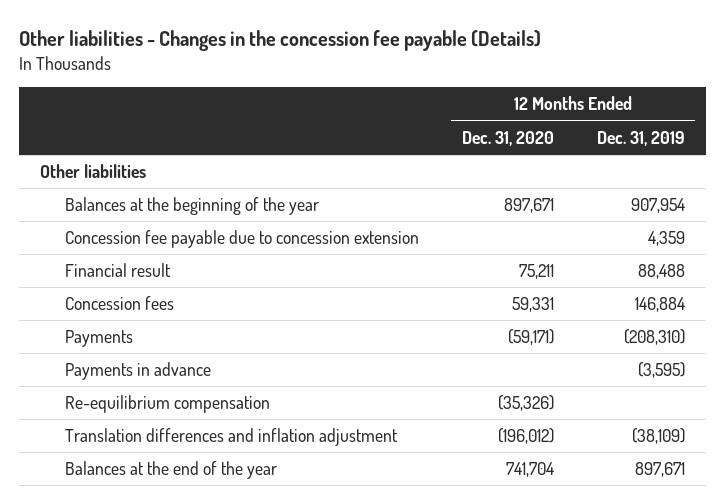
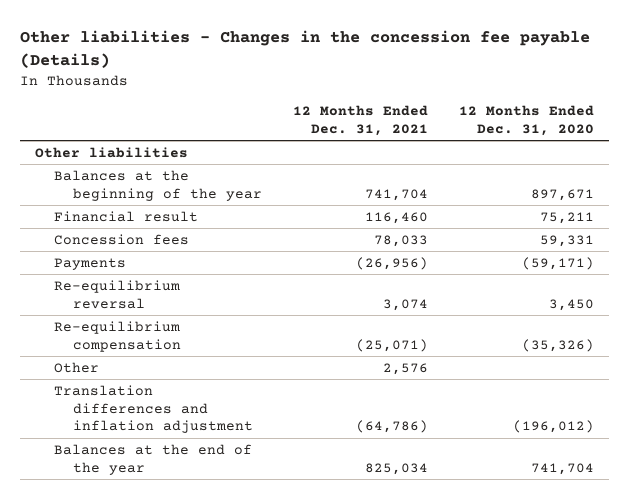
[596,130,685,146] Dec. 31, 2019 -> none
none -> [293,105,429,137] 12 Months Ended Dec. 31, 2021
[65,230,420,249] Concession fee payable due to concession extension -> none
[65,362,212,381] Payments in advance -> none
none -> [54,279,181,309] Re-equilibrium reversal
none -> [54,361,100,373] Other

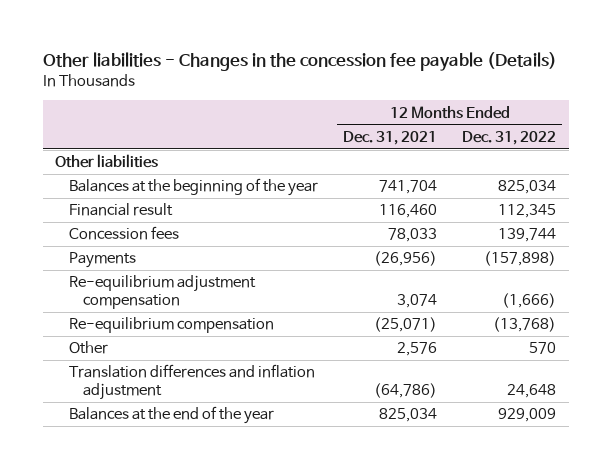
[458,105,594,137] 12 Months Ended Dec. 31, 2020 -> none
none -> [462,131,557,146] Dec. 31, 2022
[54,279,181,309] Re-equilibrium reversal -> [69,275,257,309] Re-equilibrium adjustment compensation

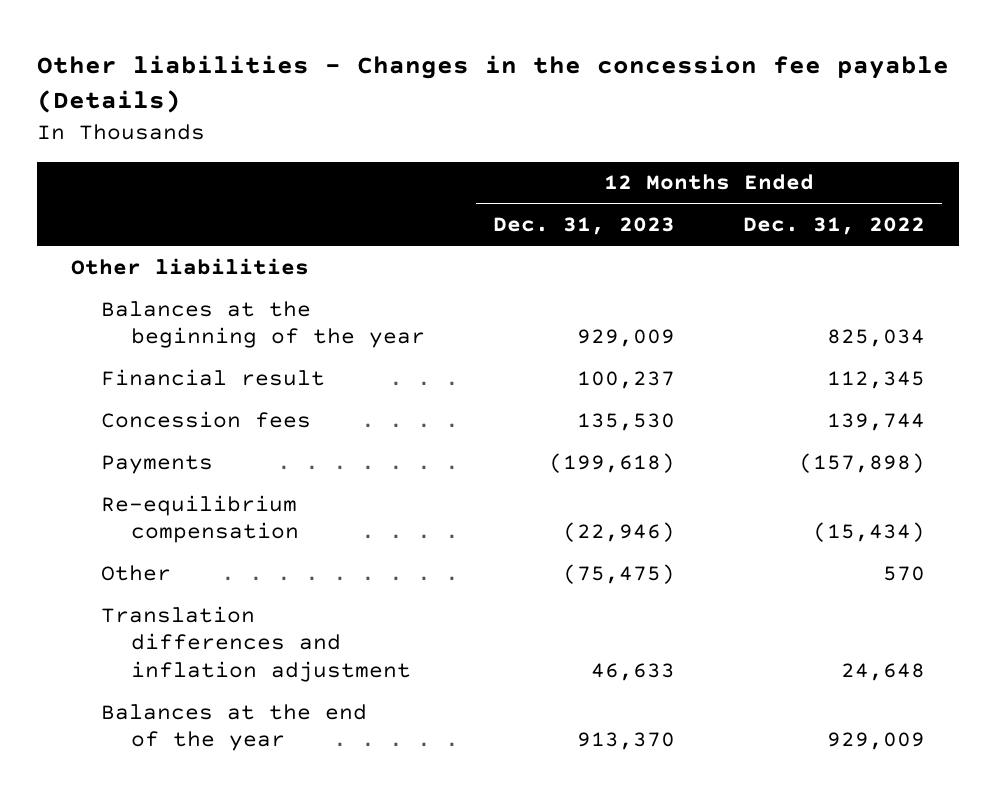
[343,131,438,146] Dec. 31, 2021 -> none
none -> [492,217,675,236] Dec. 31, 2023
[69,275,257,309] Re-equilibrium adjustment compensation -> none
[493,317,557,333] (13,768) -> [812,522,925,543] (15,434)

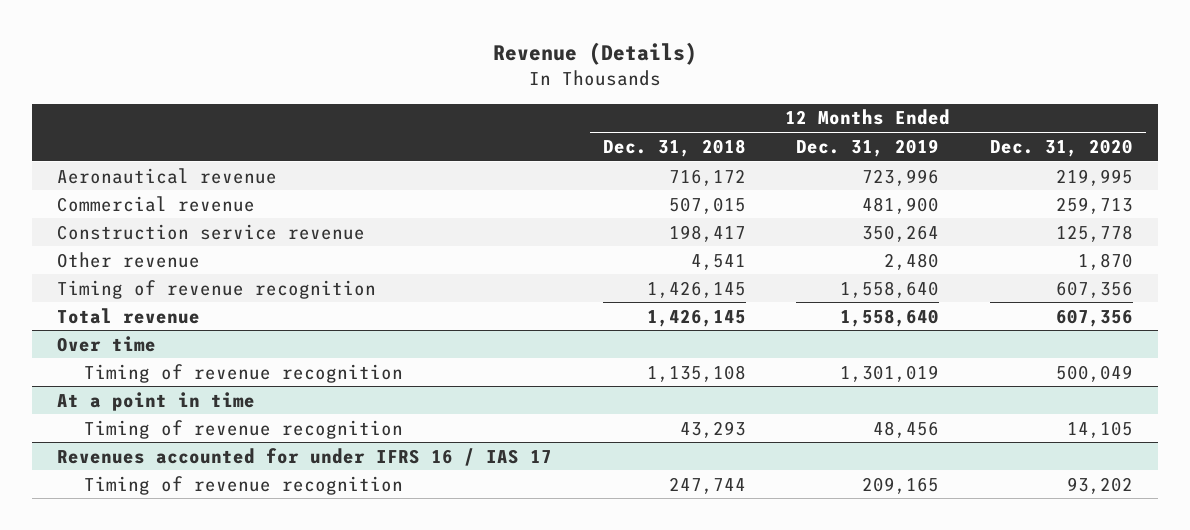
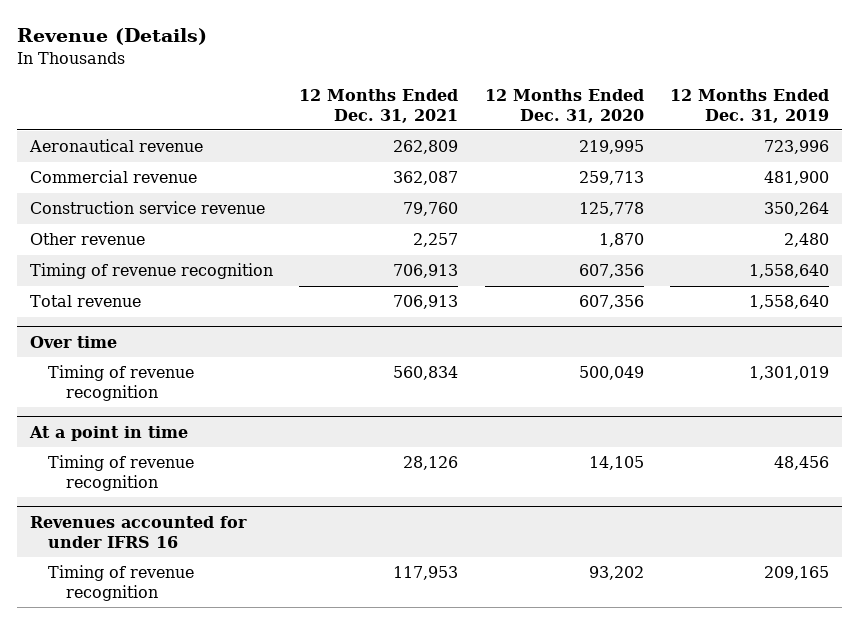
[602,138,746,157] Dec. 31, 2018 -> none
none -> [299,89,459,123] 12 Months Ended Dec. 31, 2021
[56,447,552,466] Revenues accounted for under IFRS 16 / IAS 17 -> [30,515,248,548] Revenues accounted for under IFRS 16

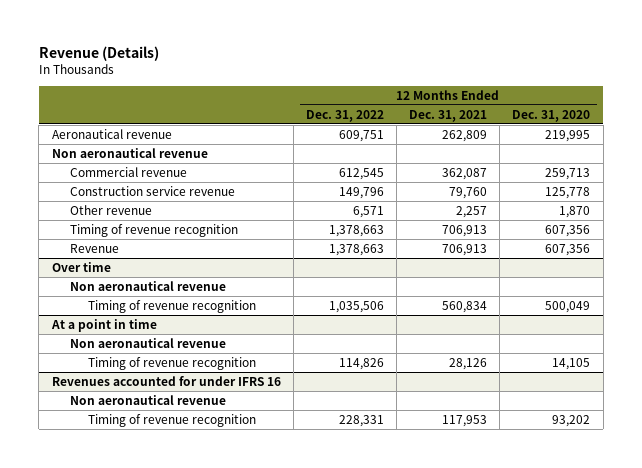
[669,89,829,123] 12 Months Ended Dec. 31, 2019 -> none
none -> [305,109,384,122] Dec. 31, 2022
none -> [51,147,208,158] Non aeronautical revenue
[30,295,142,308] Total revenue -> [70,243,120,253] Revenue
none -> [70,280,227,291] Non aeronautical revenue
none -> [70,337,227,348] Non aeronautical revenue
none -> [70,394,227,405] Non aeronautical revenue

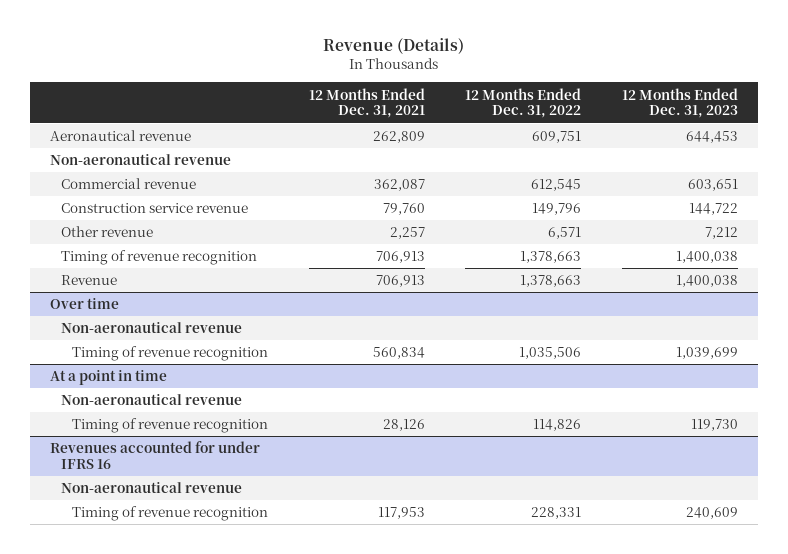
[512,109,591,122] Dec. 31, 2020 -> none
none -> [621,87,738,119] 12 Months Ended Dec. 31, 2023
[51,147,208,158] Non aeronautical revenue -> [49,154,231,166] Non-aeronautical revenue
[70,280,227,291] Non aeronautical revenue -> [61,322,243,334] Non-aeronautical revenue
[70,337,227,348] Non aeronautical revenue -> [61,394,243,406] Non-aeronautical revenue
[70,394,227,405] Non aeronautical revenue -> [61,482,243,494] Non-aeronautical revenue

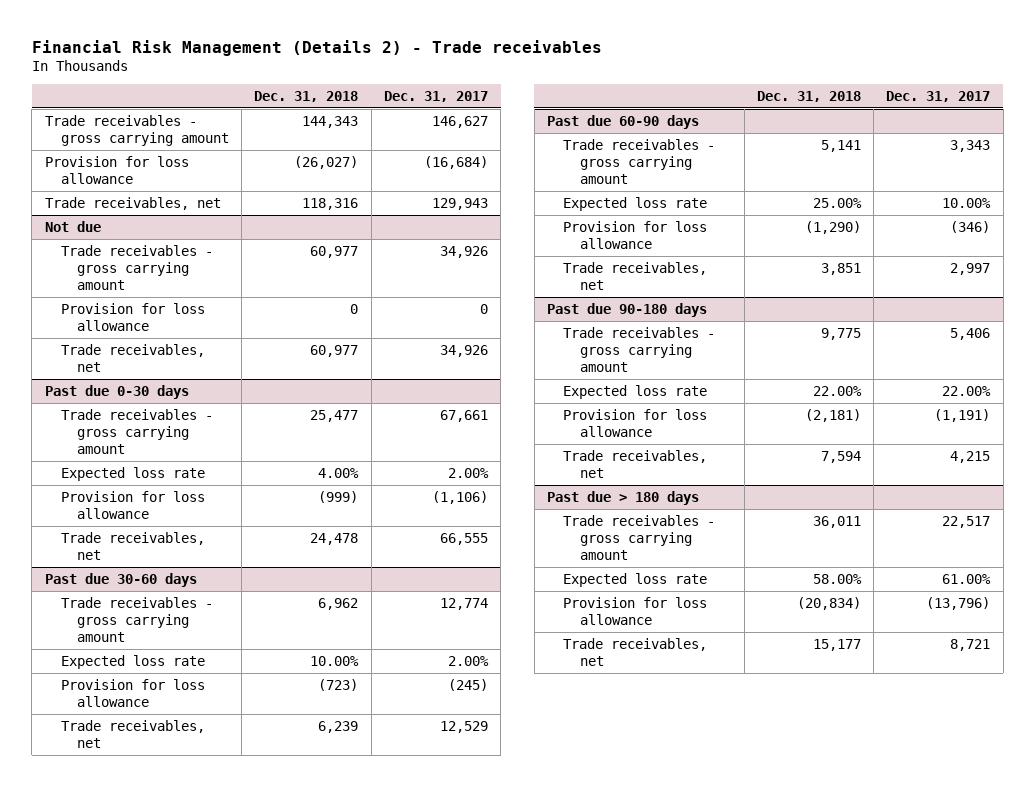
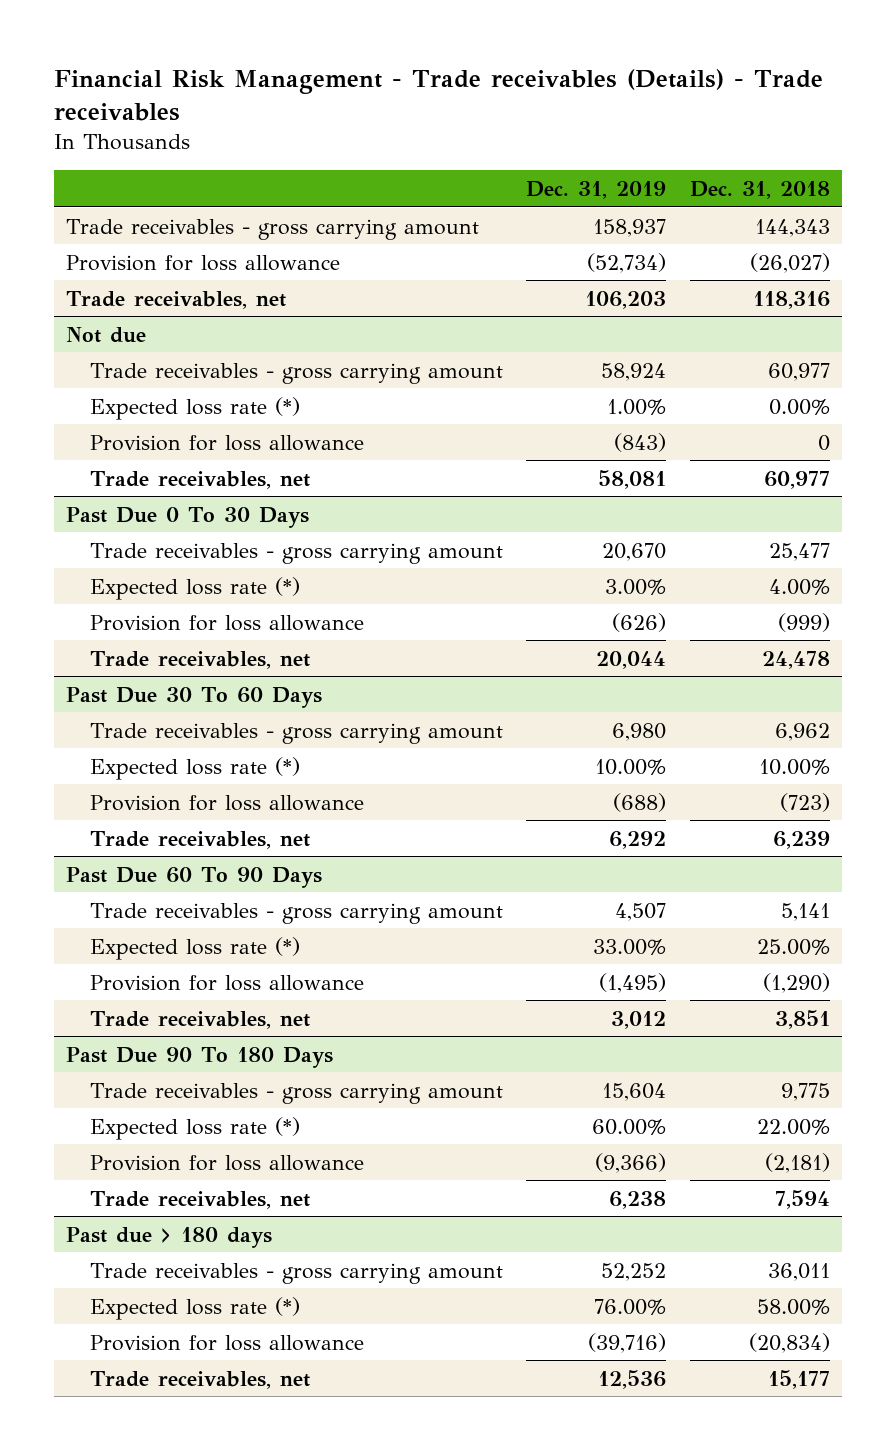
[31,39,602,56] Financial Risk Management (Details 2) - Trade receivables -> [54,69,824,122] Financial Risk Management - Trade receivables (Details) - Trade receivables
[384,90,489,102] Dec. 31, 2017 -> none
none -> [526,180,667,199] Dec. 31, 2019
none -> [89,396,300,420] Expected loss rate (*)
[44,384,189,399] Past due 0-30 days -> [65,506,309,528] Past Due 0 To 30 Days
[60,466,205,481] Expected loss rate -> [89,576,300,600] Expected loss rate (*)
[44,572,197,587] Past due 30-60 days -> [65,686,322,708] Past Due 30 To 60 Days
[60,654,205,669] Expected loss rate -> [89,756,300,780] Expected loss rate (*)
[547,114,700,129] Past due 60-90 days -> [65,866,322,888] Past Due 60 To 90 Days
[563,196,708,211] Expected loss rate -> [89,936,300,960] Expected loss rate (*)
[547,302,708,317] Past due 90-180 days -> [65,1046,333,1068] Past Due 90 To 180 Days
[563,384,708,399] Expected loss rate -> [89,1116,300,1140] Expected loss rate (*)
[563,572,708,587] Expected loss rate -> [89,1296,300,1320] Expected loss rate (*)

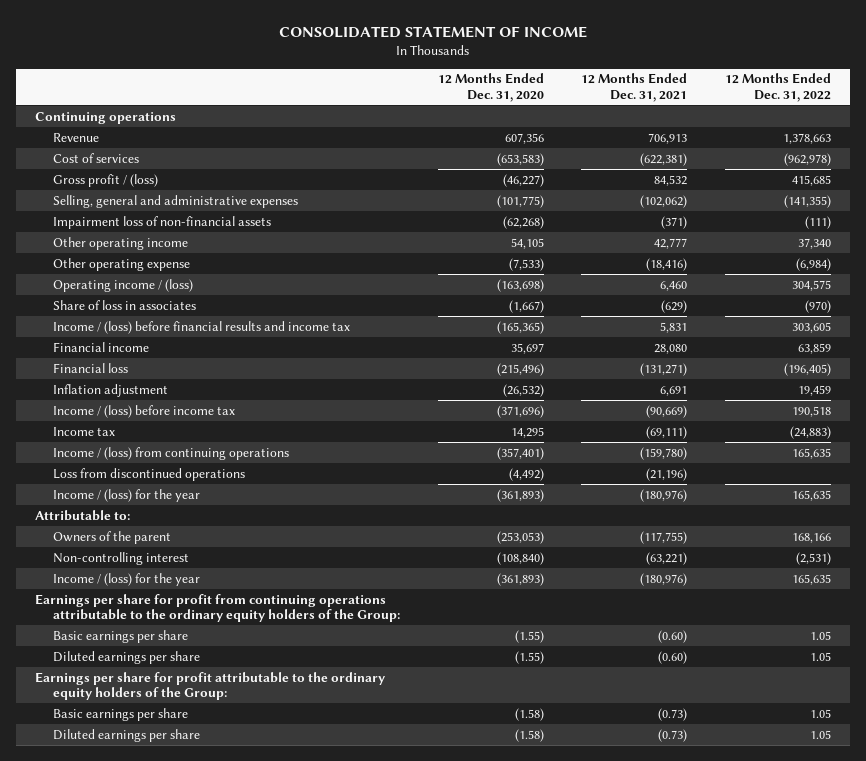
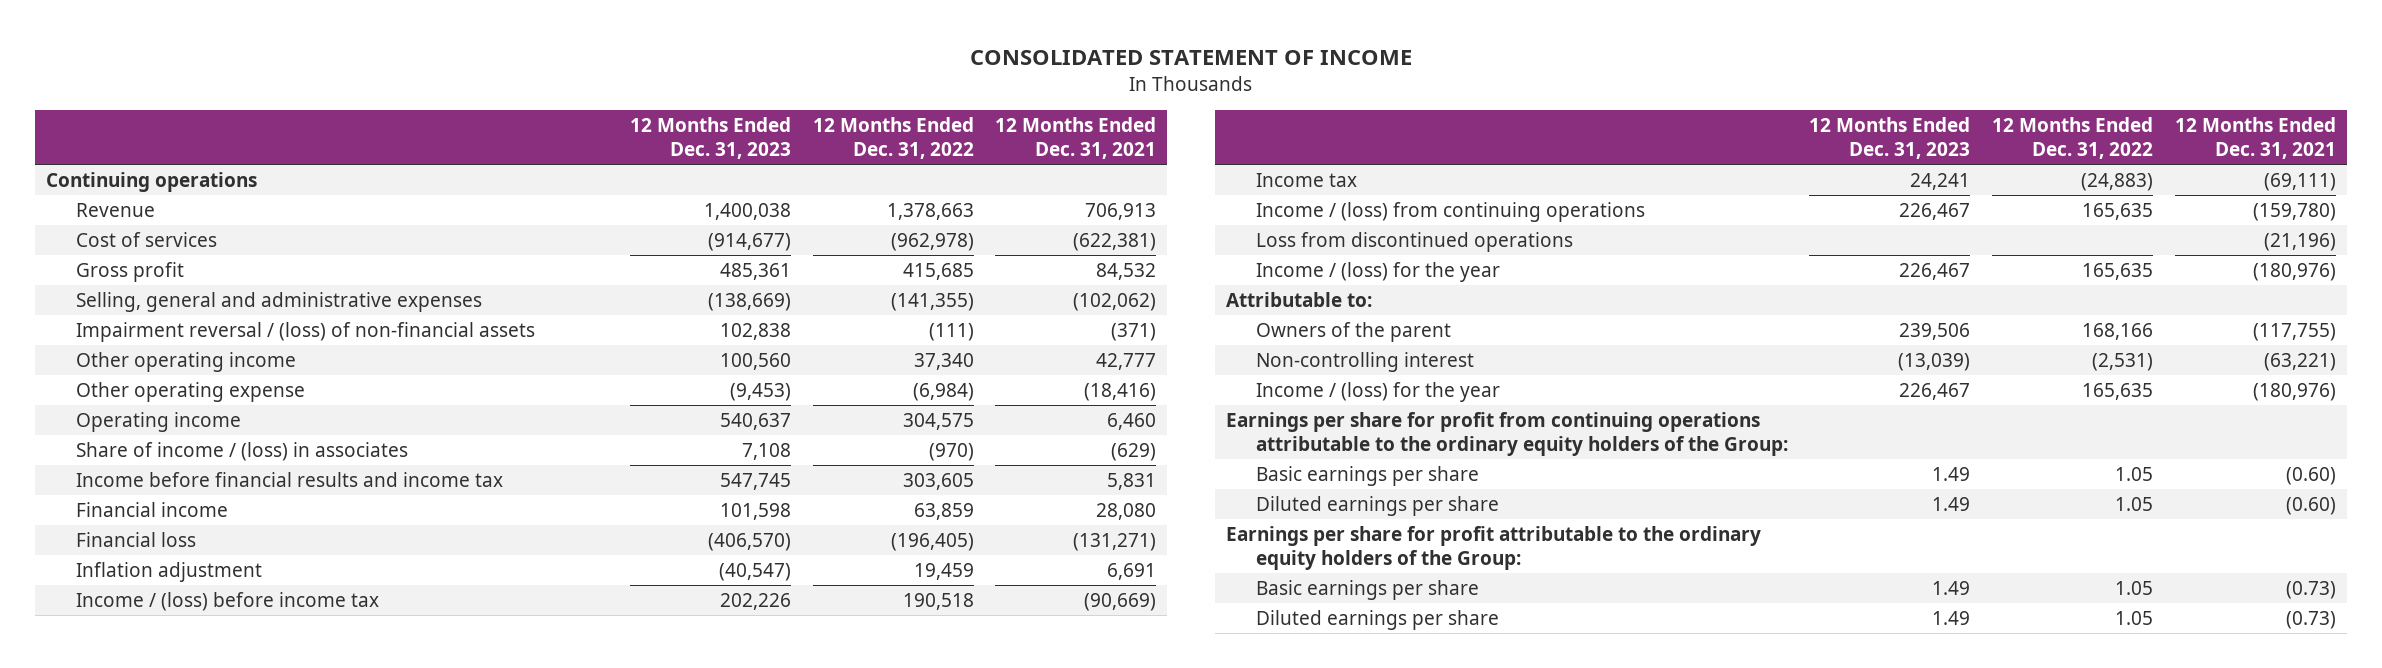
[437,73,544,103] 12 Months Ended Dec. 31, 2020 -> none
none -> [629,116,791,159] 12 Months Ended Dec. 31, 2023
[52,173,158,187] Gross profit / (loss) -> [76,261,185,282] Gross profit
[52,215,271,229] Impairment loss of non-financial assets -> [76,321,536,342] Impairment reversal / (loss) of non-financial assets
[52,278,193,292] Operating income / (loss) -> [76,411,242,432] Operating income
[52,299,196,310] Share of loss in associates -> [76,441,409,461] Share of income / (loss) in associates
[52,320,350,334] Income / (loss) before financial results and income tax -> [76,471,504,487] Income before financial results and income tax

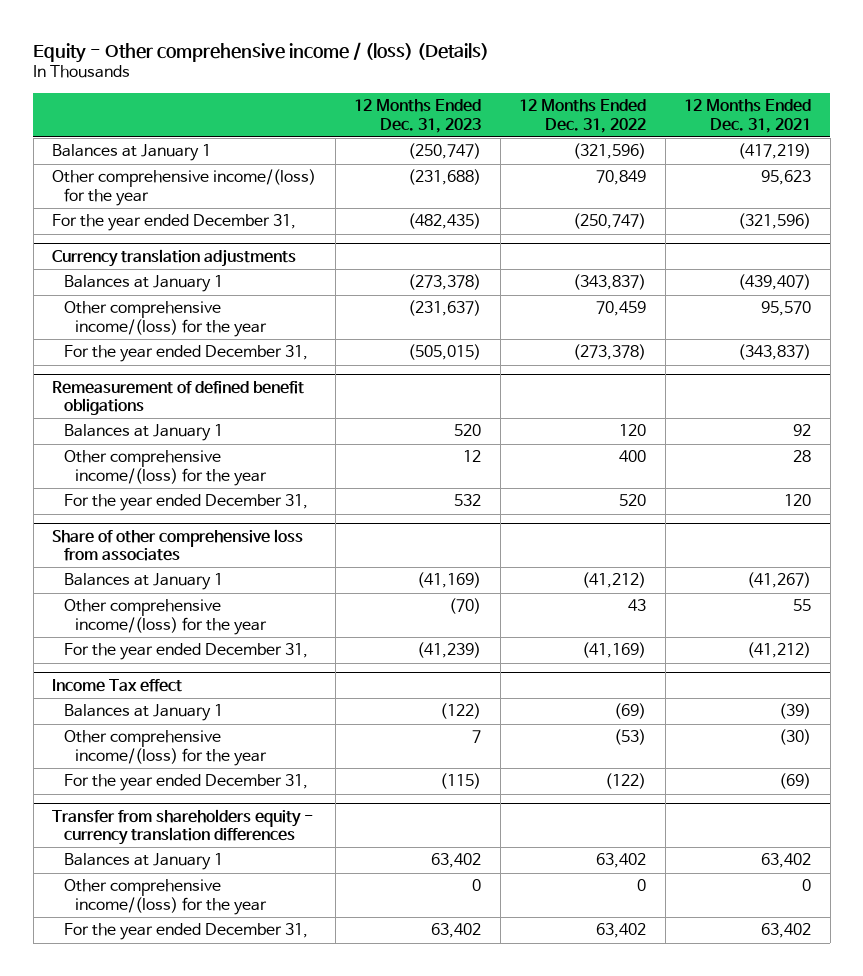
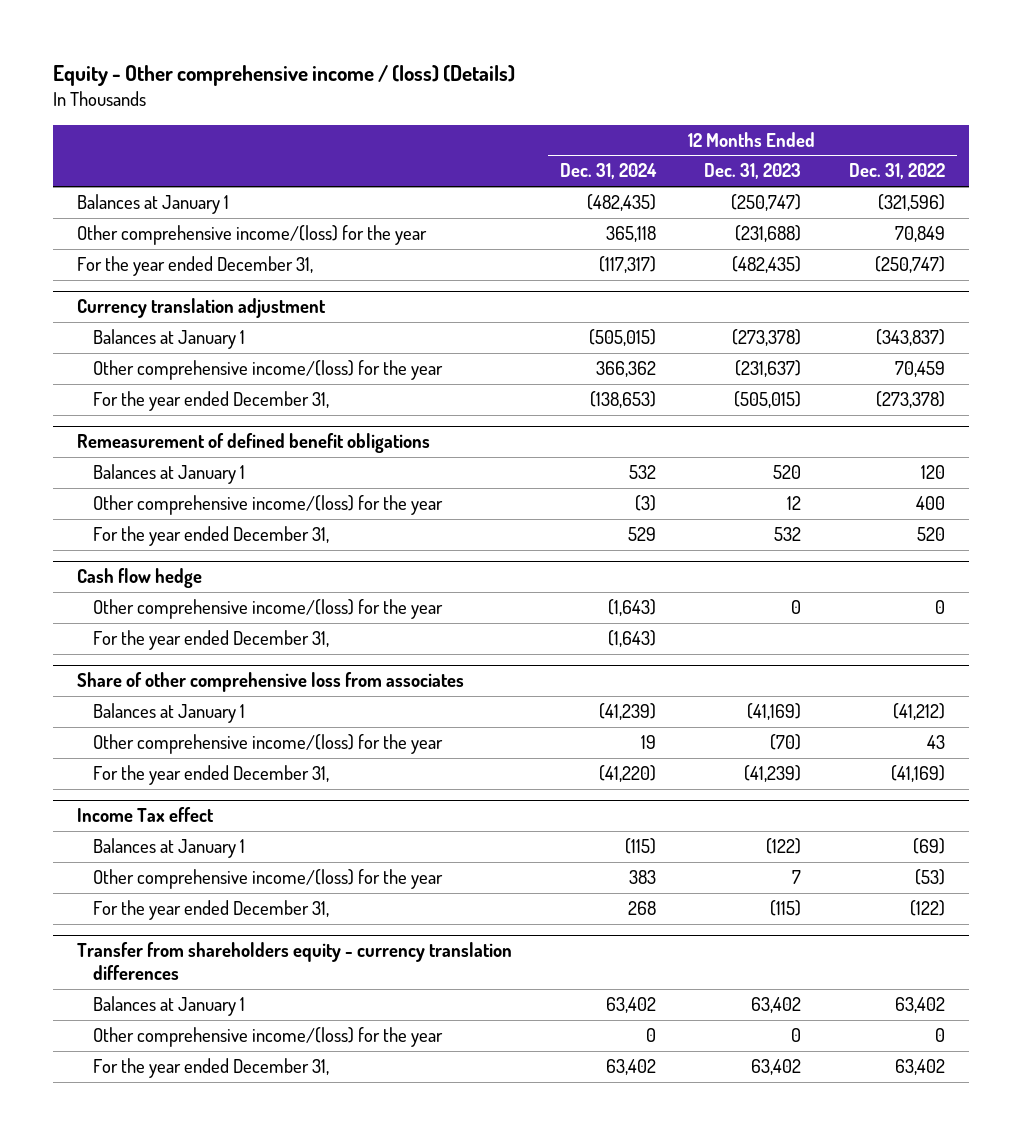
[684,99,812,133] 12 Months Ended Dec. 31, 2021 -> none
none -> [559,163,657,180] Dec. 31, 2024
[52,248,297,267] Currency translation adjustments -> [76,298,326,319] Currency translation adjustment
none -> [76,568,202,589] Cash flow hedge
none -> [93,599,444,620] Other comprehensive income/(loss) for the year
none -> [93,630,330,651] For the year ended December 31,

